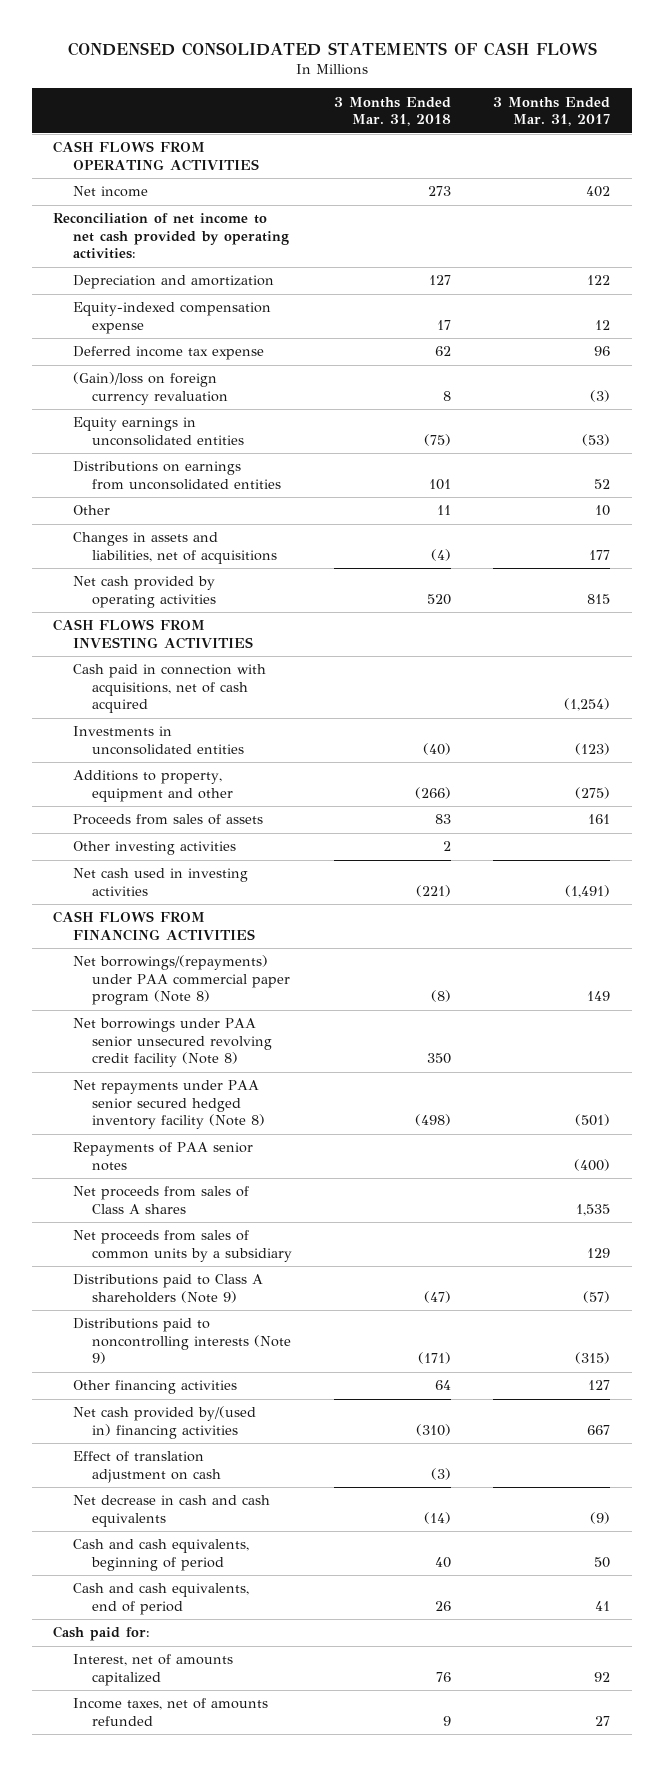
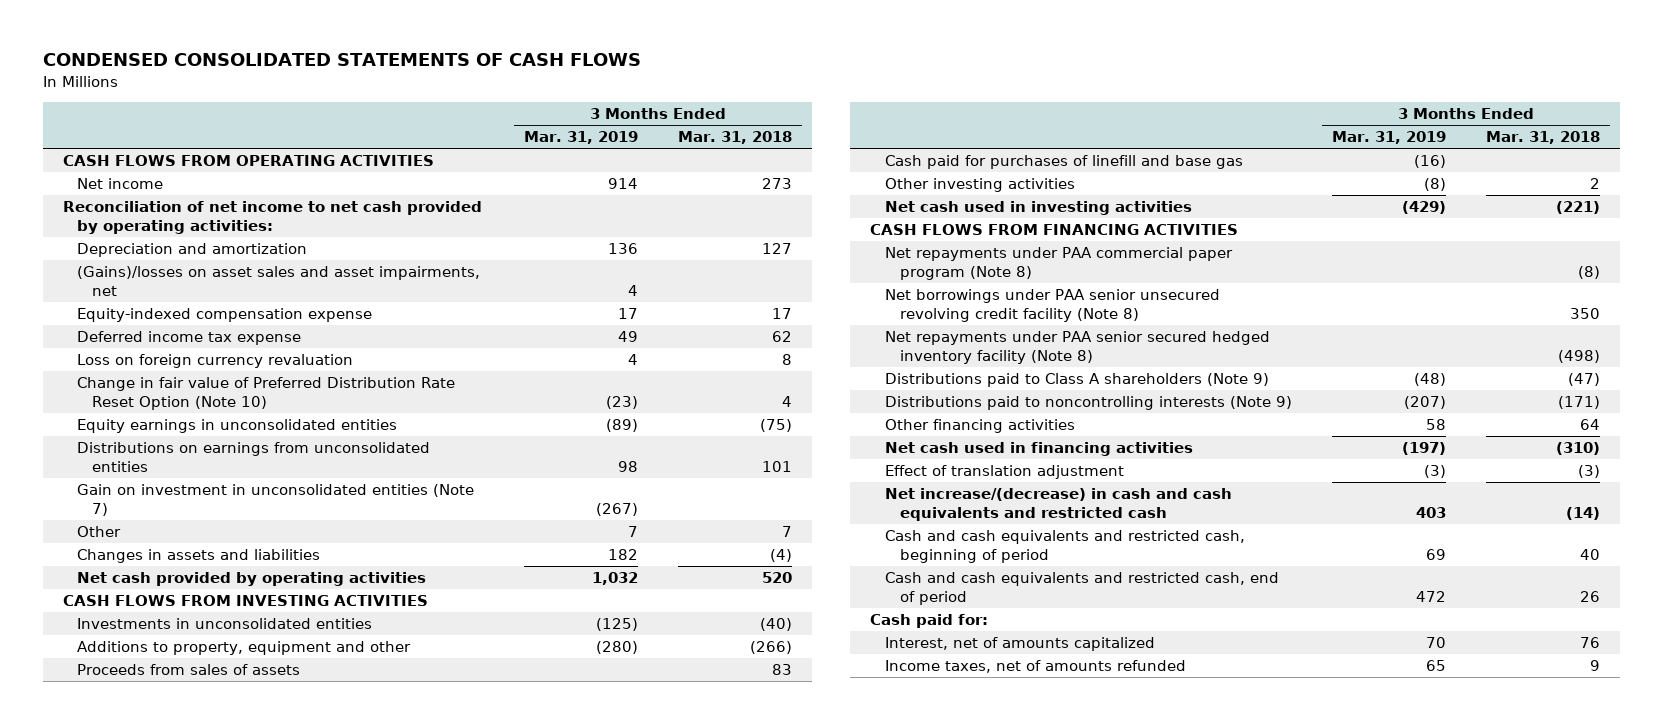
[493,96,611,127] 3 Months Ended Mar. 31, 2017 -> none
none -> [524,131,639,145] Mar. 31, 2019
none -> [77,266,481,296] (Gains)/losses on asset sales and asset impairments, net
[72,372,229,405] (Gain)/loss on foreign currency revaluation -> [77,354,354,369] Loss on foreign currency revaluation
none -> [77,377,456,410] Change in fair value of Preferred Distribution Rate Reset Option (Note 10)
none -> [77,484,475,516] Gain on investment in unconsolidated entities (Note 7)
[437,505,452,516] 11 -> [782,526,793,538] 7
[72,532,278,564] Changes in assets and liabilities, net of acquisitions -> [77,549,321,564] Changes in assets and liabilities
[72,664,266,714] Cash paid in connection with acquisitions, net of cash acquired -> none
none -> [884,155,1243,170] Cash paid for purchases of linefill and base gas
[72,955,291,1006] Net borrowings/(repayments) under PAA commercial paper program (Note 8) -> [884,247,1233,280] Net repayments under PAA commercial paper program (Note 8)
[72,1142,253,1171] Repayments of PAA senior notes -> none
[72,1186,249,1214] Net proceeds from sales of Class A shares -> none
[72,1230,293,1262] Net proceeds from sales of common units by a subsidiary -> none
[72,1406,256,1439] Net cash provided by/(used in) financing activities -> [884,442,1193,457] Net cash used in financing activities
[72,1451,222,1483] Effect of translation adjustment on cash -> [884,465,1124,480] Effect of translation adjustment
[72,1495,270,1527] Net decrease in cash and cash equivalents -> [884,488,1232,521] Net increase/(decrease) in cash and cash equivalents and restricted cash
[72,1539,249,1571] Cash and cash equivalents, beginning of period -> [884,530,1245,563] Cash and cash equivalents and restricted cash, beginning of period
[72,1583,249,1615] Cash and cash equivalents, end of period -> [884,572,1279,605] Cash and cash equivalents and restricted cash, end of period

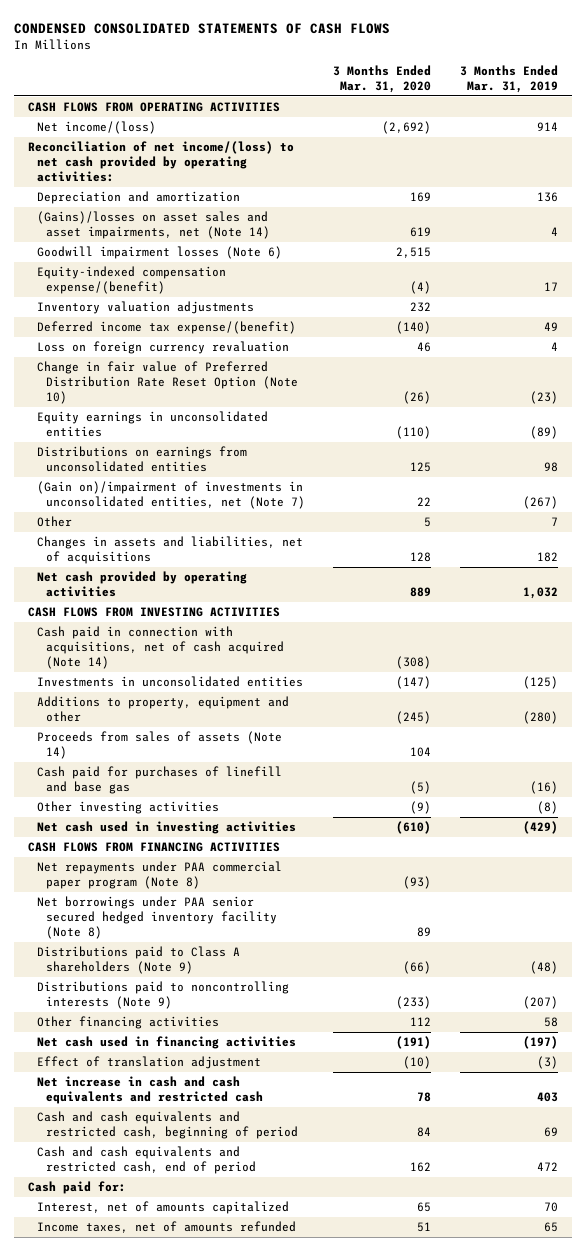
[678,131,793,145] Mar. 31, 2018 -> none
none -> [333,64,432,93] 3 Months Ended Mar. 31, 2020
[77,178,164,190] Net income -> [37,120,157,134] Net income/(loss)
[62,201,482,234] Reconciliation of net income to net cash provided by operating activities: -> [28,140,295,183] Reconciliation of net income/(loss) to net cash provided by operating activities:
[77,266,481,296] (Gains)/losses on asset sales and asset impairments, net -> [37,210,270,240] (Gains)/losses on asset sales and asset impairments, net (Note 14)
none -> [37,245,283,259] Goodwill impairment losses (Note 6)
[77,308,373,323] Equity-indexed compensation expense -> [37,265,227,295] Equity-indexed compensation expense/(benefit)
none -> [37,300,255,314] Inventory valuation adjustments
[77,331,302,346] Deferred income tax expense -> [37,320,297,334] Deferred income tax expense/(benefit)
[77,484,475,516] Gain on investment in unconsolidated entities (Note 7) -> [37,480,305,510] (Gain on)/impairment of investments in unconsolidated entities, net (Note 7)
[77,549,321,564] Changes in assets and liabilities -> [37,535,304,565] Changes in assets and liabilities, net of acquisitions
none -> [37,625,284,670] Cash paid in connection with acquisitions, net of cash acquired (Note 14)
[77,664,301,676] Proceeds from sales of assets -> [37,730,283,760] Proceeds from sales of assets (Note 14)
[884,289,1220,322] Net borrowings under PAA senior unsecured revolving credit facility (Note 8) -> none
[884,331,1270,364] Net repayments under PAA senior secured hedged inventory facility (Note 8) -> [37,895,277,940] Net borrowings under PAA senior secured hedged inventory facility (Note 8)
[884,488,1232,521] Net increase/(decrease) in cash and cash equivalents and restricted cash -> [37,1075,263,1105] Net increase in cash and cash equivalents and restricted cash

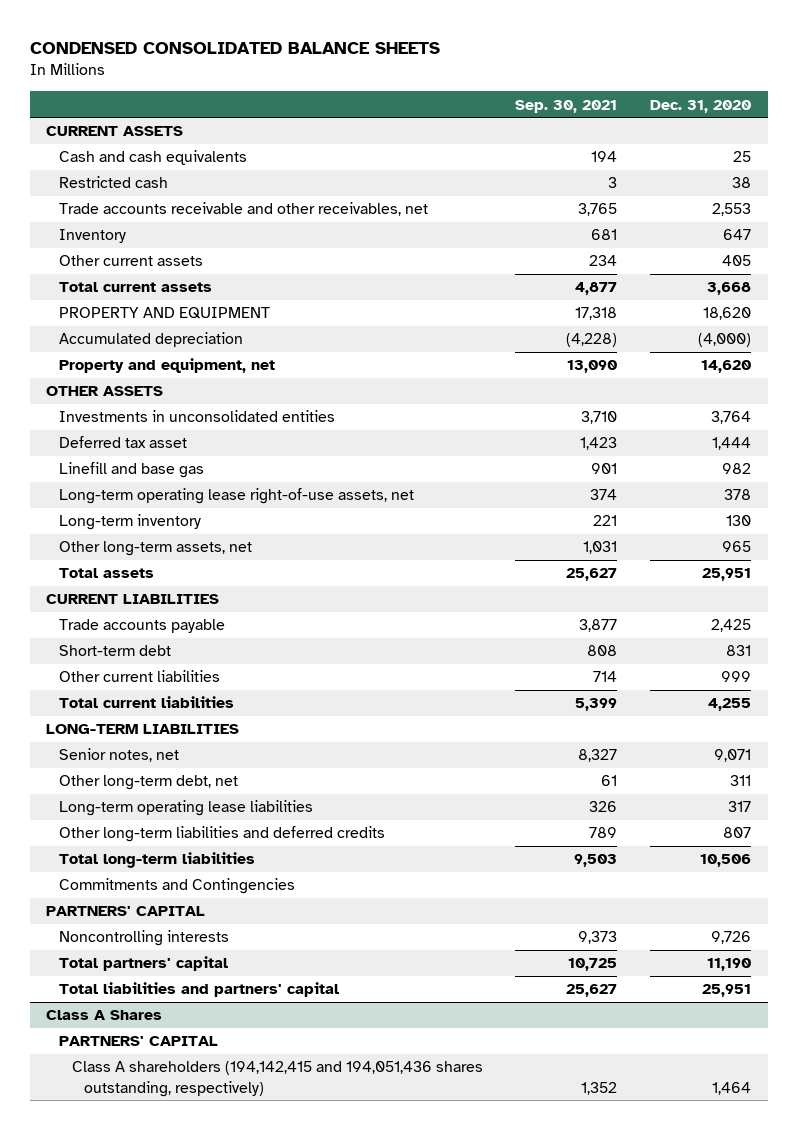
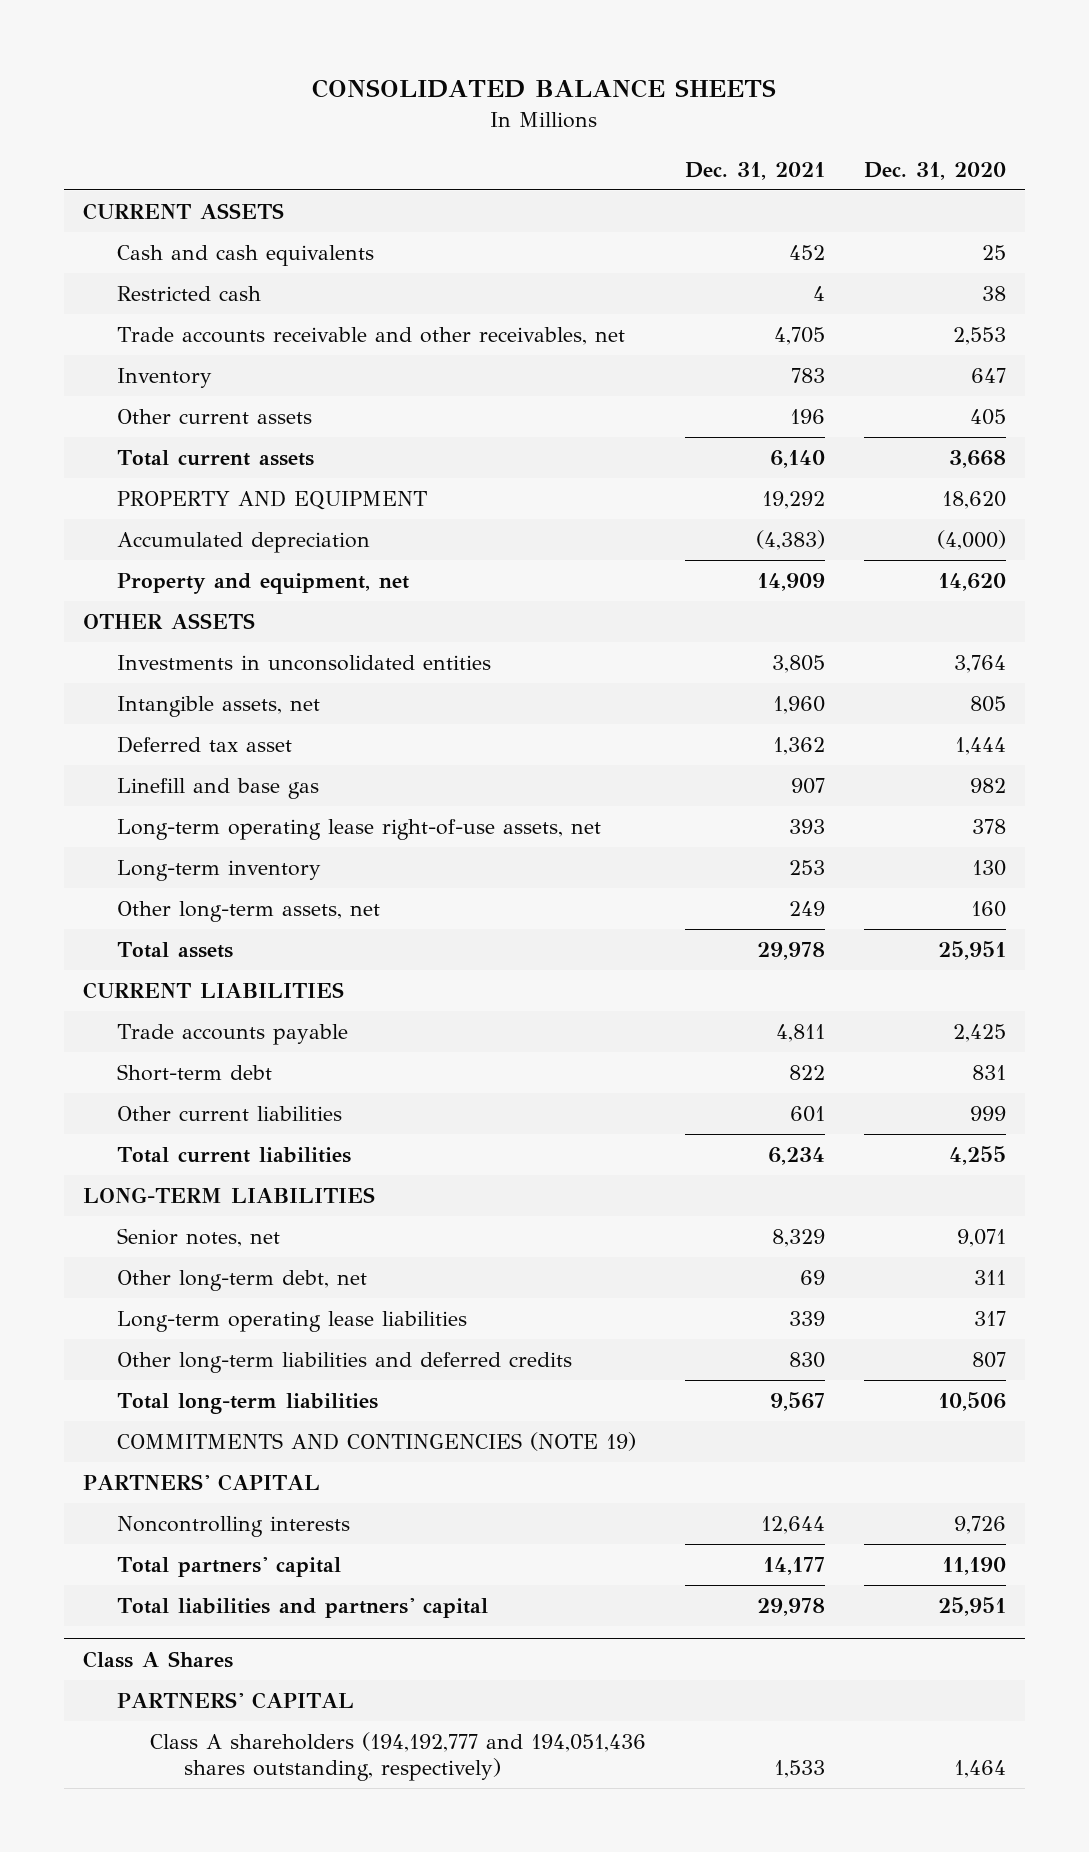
[29,42,440,55] CONDENSED CONSOLIDATED BALANCE SHEETS -> [312,79,777,99] CONSOLIDATED BALANCE SHEETS
[515,99,618,113] Sep. 30, 2021 -> none
none -> [684,161,825,180] Dec. 31, 2021
none -> [116,696,320,718] Intangible assets, net
[722,541,752,553] 965 -> [970,901,1006,918] 160
[58,878,295,895] Commitments and Contingencies -> [116,1432,636,1452] COMMITMENTS AND CONTINGENCIES (NOTE 19)
[71,1061,483,1097] Class A shareholders (194,142,415 and 194,051,436 shares outstanding, respectively) -> [150,1732,647,1782] Class A shareholders (194,192,777 and 194,051,436 shares outstanding, respectively)

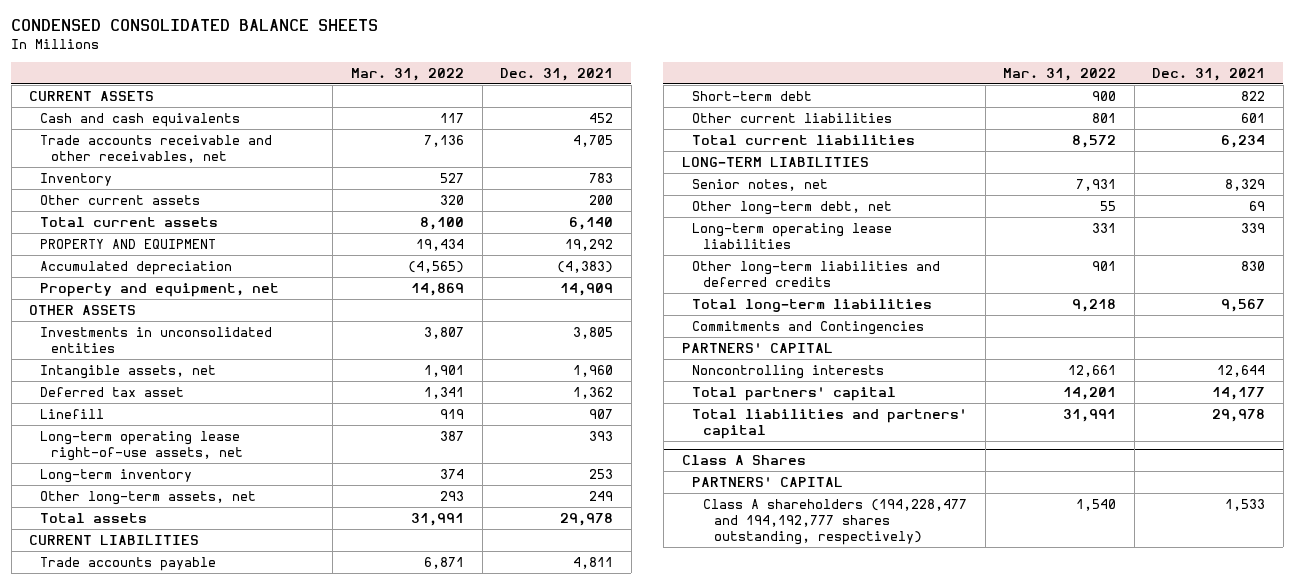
[312,79,777,99] CONSOLIDATED BALANCE SHEETS -> [11,19,379,32] CONDENSED CONSOLIDATED BALANCE SHEETS
[863,161,1006,180] Dec. 31, 2020 -> none
none -> [350,67,464,81] Mar. 31, 2022
[116,286,261,302] Restricted cash -> none
[789,409,825,425] 196 -> [589,195,614,206] 200
[116,778,319,800] Linefill and base gas -> none
none -> [39,409,104,420] Linefill
[116,1432,636,1452] COMMITMENTS AND CONTINGENCIES (NOTE 19) -> [692,321,925,336] Commitments and Contingencies
[150,1732,647,1782] Class A shareholders (194,192,777 and 194,051,436 shares outstanding, respectively) -> [703,499,968,546] Class A shareholders (194,228,477 and 194,192,777 shares outstanding, respectively)

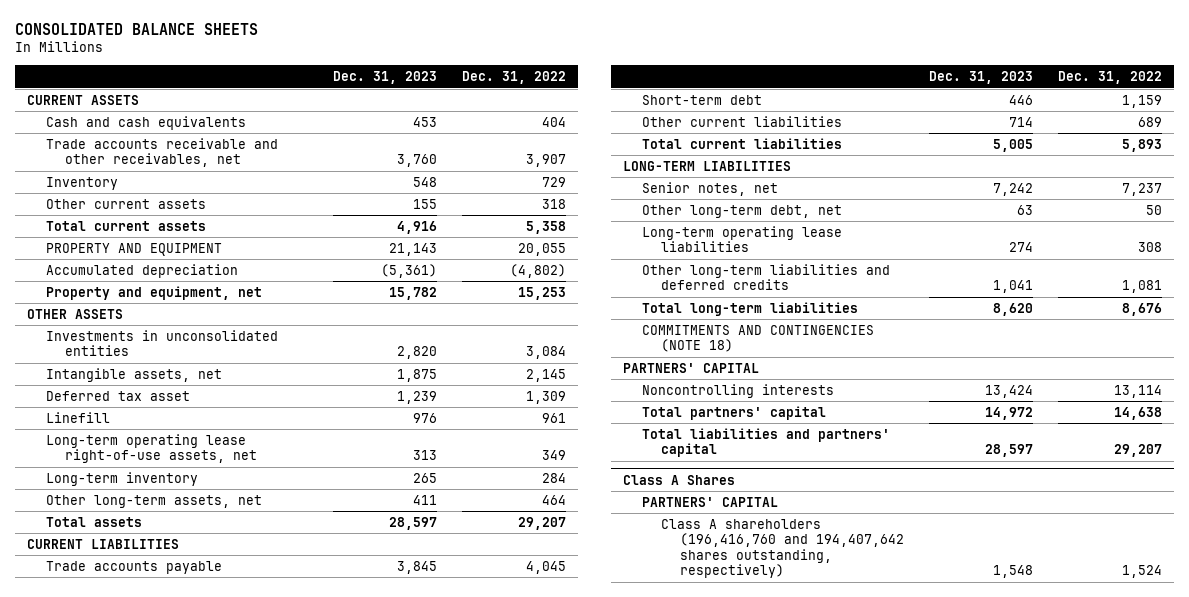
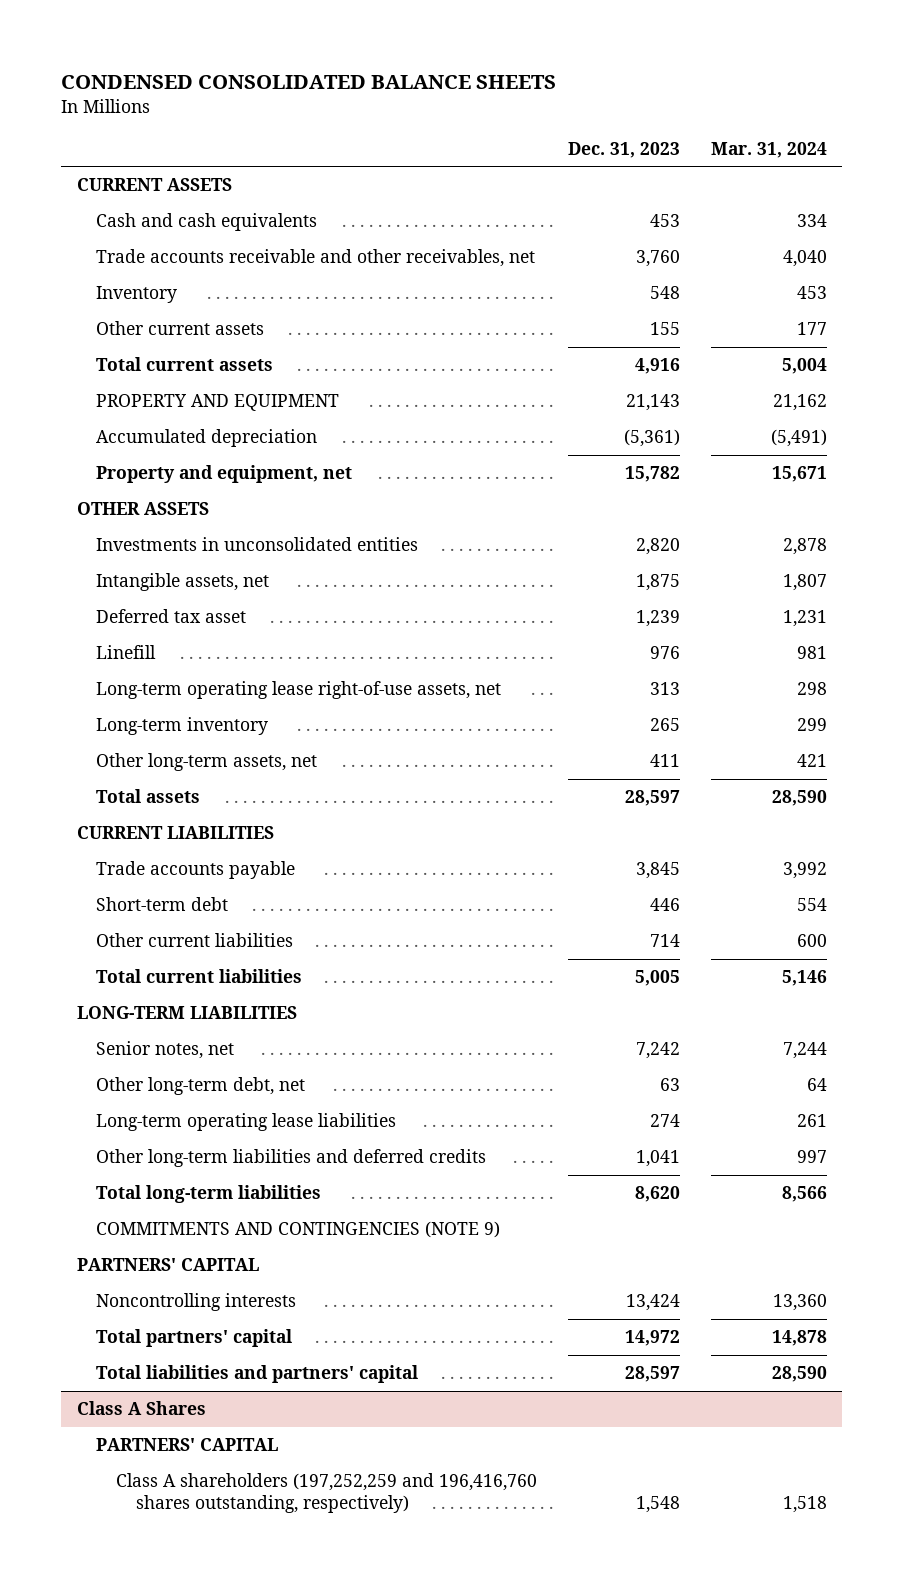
[14,23,258,36] CONSOLIDATED BALANCE SHEETS -> [61,74,557,89] CONDENSED CONSOLIDATED BALANCE SHEETS
[461,71,566,85] Dec. 31, 2022 -> none
none -> [710,141,827,158] Mar. 31, 2024
[642,324,875,353] COMMITMENTS AND CONTINGENCIES (NOTE 18) -> [96,1221,501,1239] COMMITMENTS AND CONTINGENCIES (NOTE 9)
[660,518,904,579] Class A shareholders (196,416,760 and 194,407,642 shares outstanding, respectively) -> [116,1473,538,1514] Class A shareholders (197,252,259 and 196,416,760 shares outstanding, respectively)

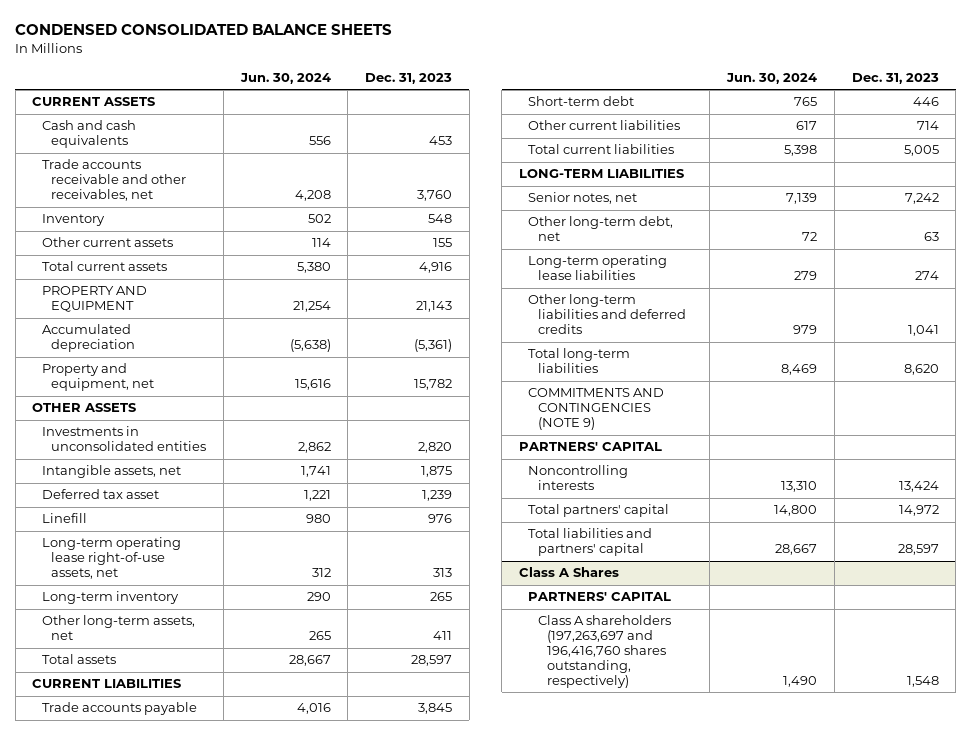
[710,141,827,158] Mar. 31, 2024 -> none
none -> [239,72,331,84] Jun. 30, 2024
[116,1473,538,1514] Class A shareholders (197,252,259 and 196,416,760 shares outstanding, respectively) -> [537,615,671,688] Class A shareholders (197,263,697 and 196,416,760 shares outstanding, respectively)

